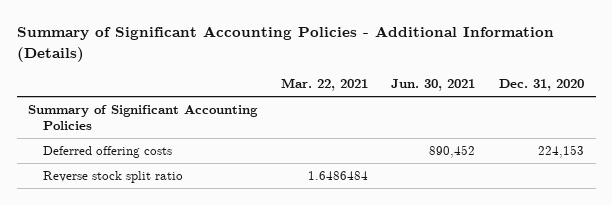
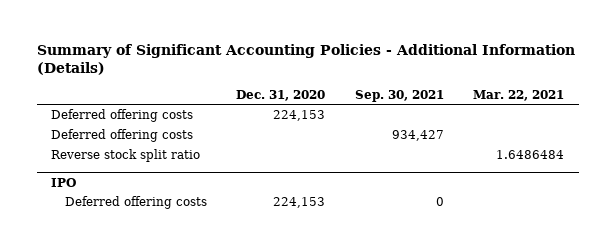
[391,79,476,92] Jun. 30, 2021 -> none
none -> [354,89,444,102] Sep. 30, 2021
[28,105,259,131] Summary of Significant Accounting Policies -> none
none -> [51,129,194,143] Deferred offering costs
none -> [51,177,77,187] IPO
none -> [64,196,207,210] Deferred offering costs

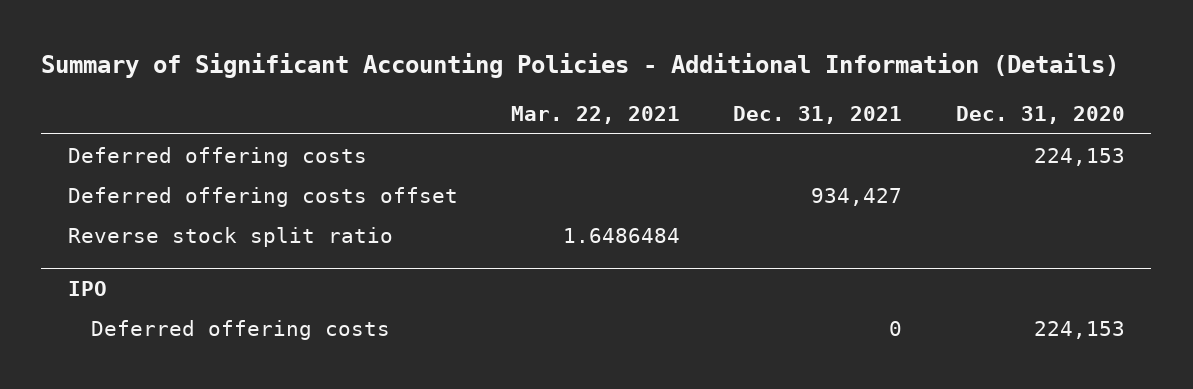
[354,89,444,102] Sep. 30, 2021 -> none
none -> [733,106,903,125] Dec. 31, 2021
[51,129,194,143] Deferred offering costs -> [67,186,458,207] Deferred offering costs offset

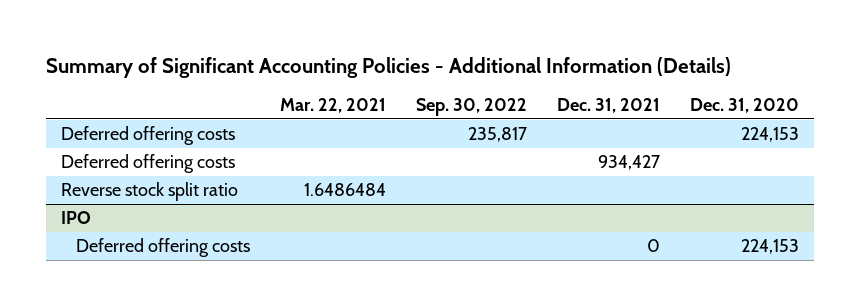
none -> [416,98,528,117] Sep. 30, 2022
[67,186,458,207] Deferred offering costs offset -> [60,153,235,173] Deferred offering costs

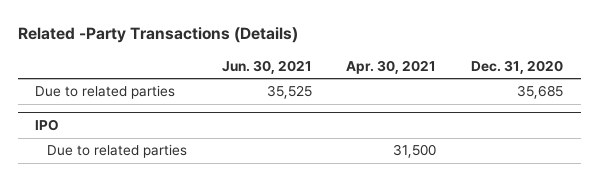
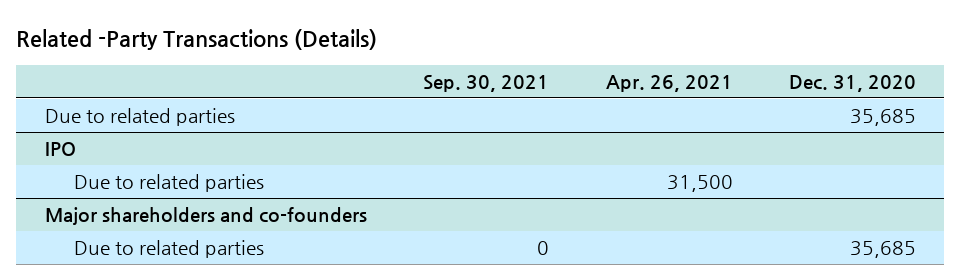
[221,59,312,74] Jun. 30, 2021 -> none
[346,59,437,74] Apr. 30, 2021 -> none
none -> [423,74,550,92] Sep. 30, 2021
none -> [605,74,733,92] Apr. 26, 2021
none -> [44,206,367,225] Major shareholders and co-founders
none -> [73,239,264,258] Due to related parties

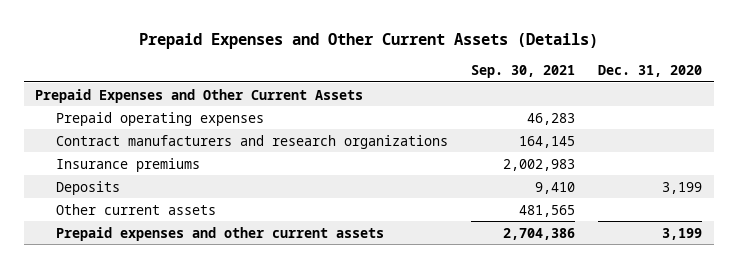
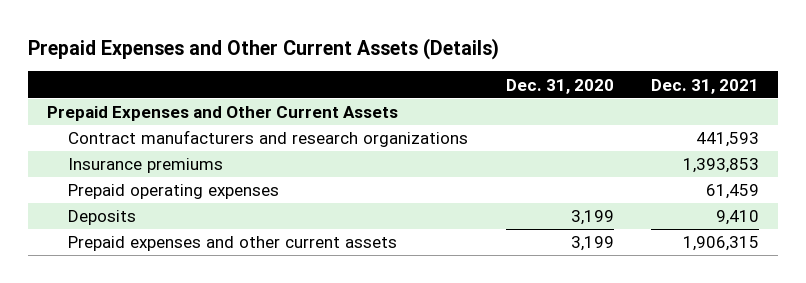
[471,65,576,79] Sep. 30, 2021 -> none
none -> [651,78,760,94] Dec. 31, 2021
[56,111,265,126] Prepaid operating expenses -> [68,184,280,200] Prepaid operating expenses
[56,203,217,215] Other current assets -> none

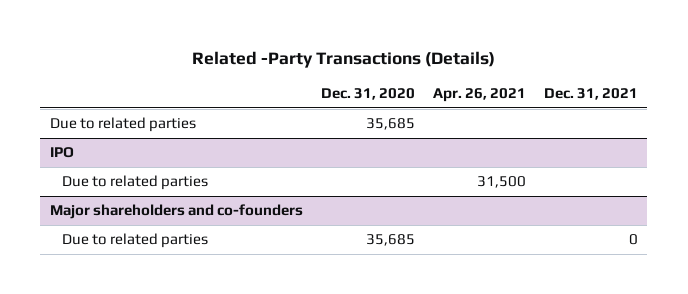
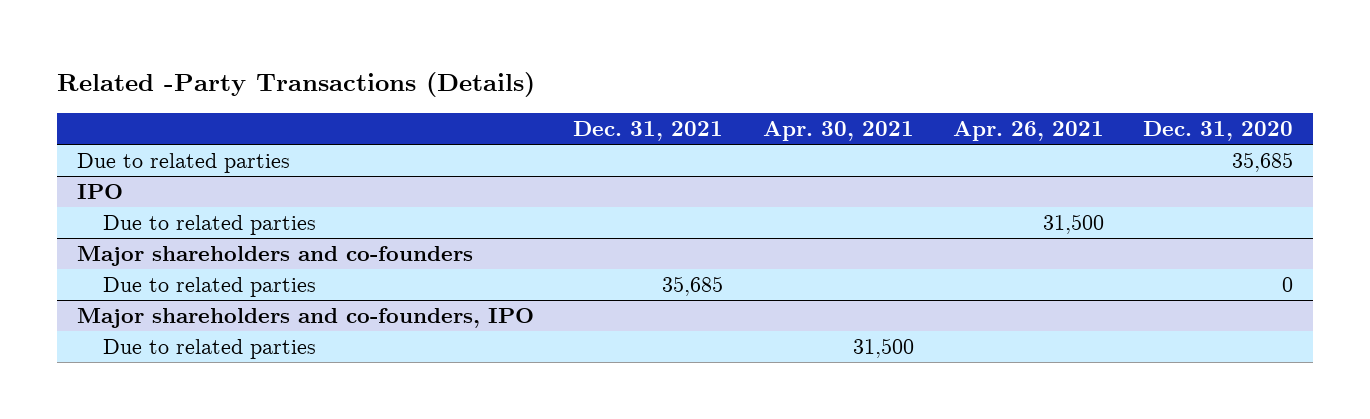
none -> [762,120,914,141] Apr. 30, 2021
[365,234,415,247] 35,685 -> [1282,277,1294,293] 0
[629,234,639,246] 0 -> [662,276,724,297] 35,685
none -> [77,308,535,329] Major shareholders and co-founders, IPO
none -> [103,339,317,360] Due to related parties

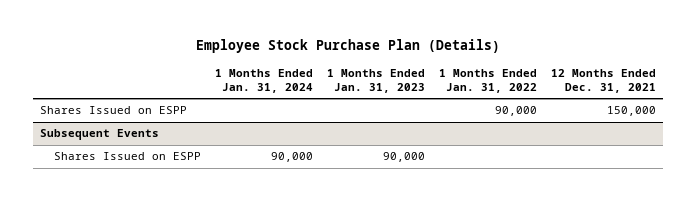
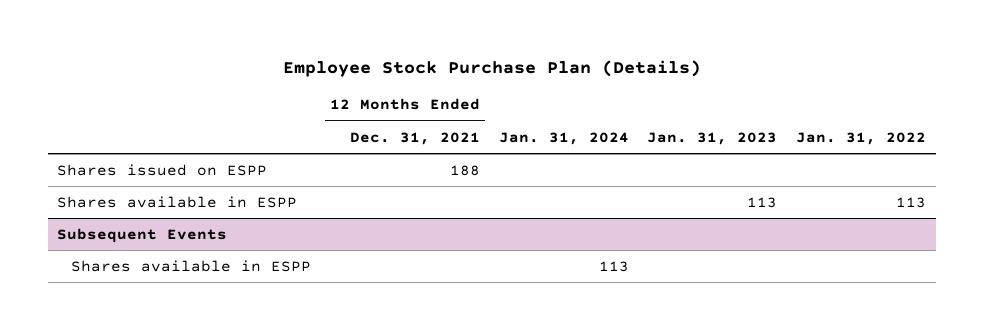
[214,68,313,94] 1 Months Ended Jan. 31, 2024 -> none
[326,68,425,94] 1 Months Ended Jan. 31, 2023 -> none
[438,68,537,94] 1 Months Ended Jan. 31, 2022 -> none
none -> [498,131,629,145] Jan. 31, 2024
none -> [647,131,778,145] Jan. 31, 2023
none -> [796,131,927,145] Jan. 31, 2022
[39,106,187,115] Shares Issued on ESPP -> [57,163,268,176] Shares issued on ESPP
[606,106,656,117] 150,000 -> [449,164,480,176] 188
none -> [57,195,298,208] Shares available in ESPP
[53,152,201,161] Shares Issued on ESPP -> none
none -> [71,259,312,272] Shares available in ESPP

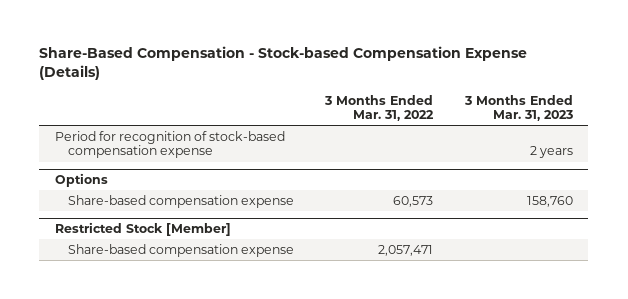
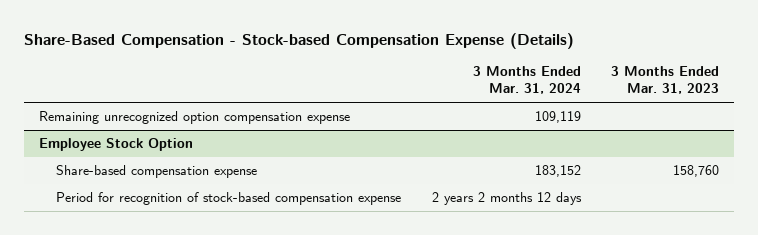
[324,94,435,122] 3 Months Ended Mar. 31, 2022 -> none
none -> [472,66,581,95] 3 Months Ended Mar. 31, 2024
[54,130,285,159] Period for recognition of stock-based compensation expense -> none
none -> [39,111,351,125] Remaining unrecognized option compensation expense
[54,173,108,188] Options -> [39,138,194,152] Employee Stock Option
[54,222,231,237] Restricted Stock [Member] -> none
[67,243,294,257] Share-based compensation expense -> none
none -> [56,192,402,206] Period for recognition of stock-based compensation expense

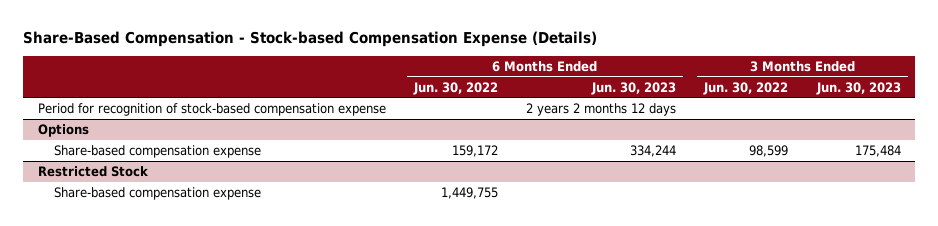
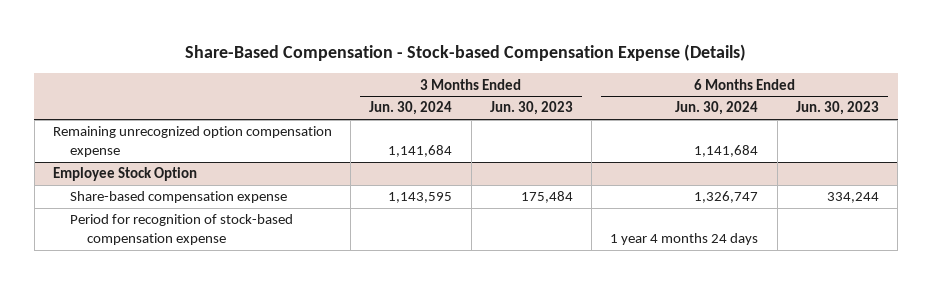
[412,81,498,95] Jun. 30, 2022 -> none
[703,81,789,95] Jun. 30, 2022 -> none
none -> [369,101,453,116] Jun. 30, 2024
none -> [675,101,759,116] Jun. 30, 2024
[37,103,386,117] Period for recognition of stock-based compensation expense -> none
none -> [53,126,333,158] Remaining unrecognized option compensation expense
[37,124,89,138] Options -> [53,167,198,182] Employee Stock Option
[37,166,148,178] Restricted Stock -> none
[53,187,261,201] Share-based compensation expense -> none
none -> [70,214,294,246] Period for recognition of stock-based compensation expense

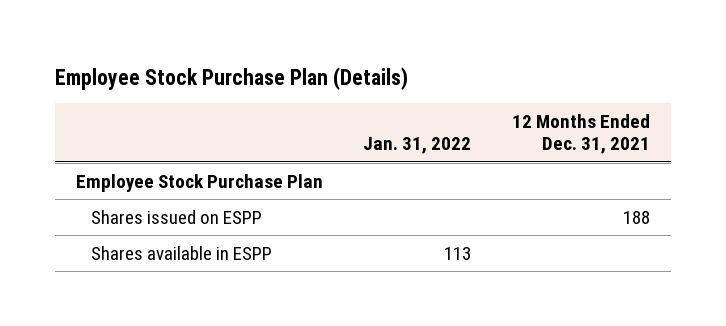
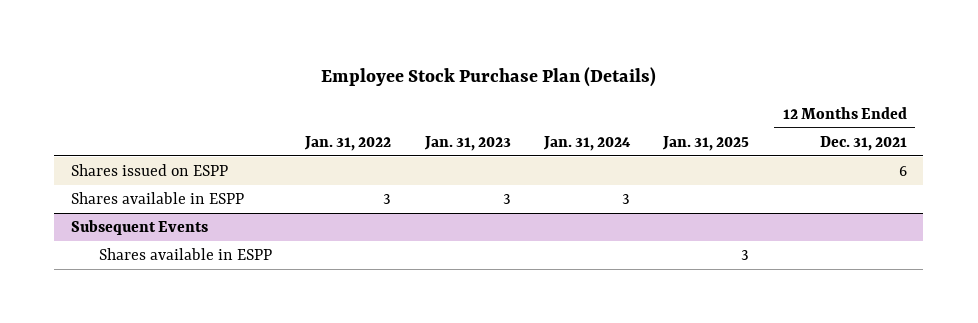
none -> [423,135,511,151] Jan. 31, 2023
none -> [542,135,631,151] Jan. 31, 2024
none -> [662,135,750,151] Jan. 31, 2025
[75,173,323,192] Employee Stock Purchase Plan -> none
[623,210,651,224] 188 -> [898,166,907,177] 6
[444,246,472,260] 113 -> [383,194,392,205] 3
none -> [70,220,208,236] Subsequent Events
none -> [99,248,273,261] Shares available in ESPP

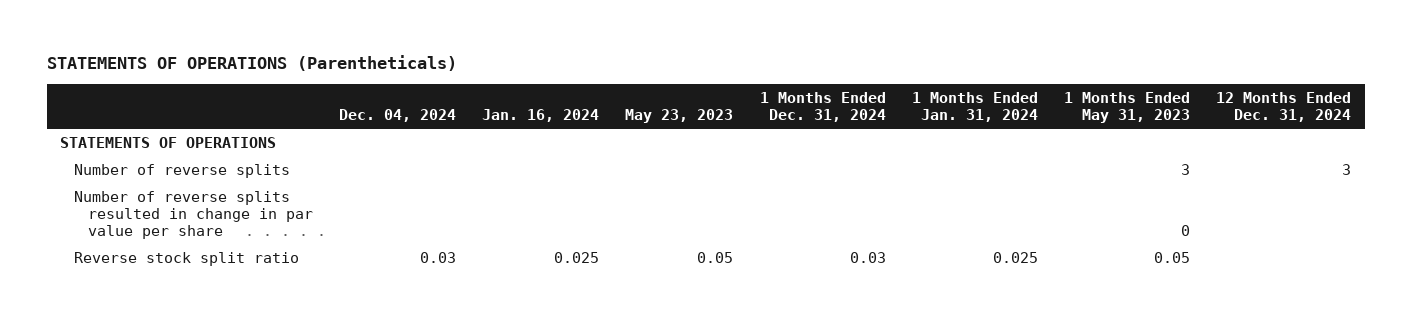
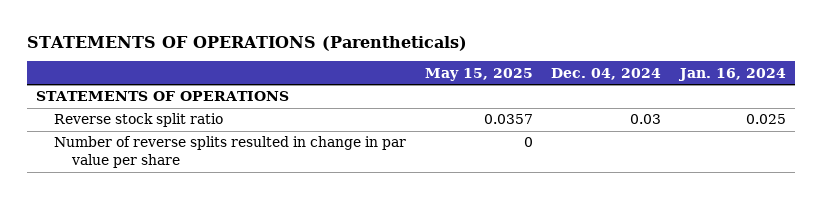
[625,109,734,124] May 23, 2023 -> none
[759,92,886,123] 1 Months Ended Dec. 31, 2024 -> none
[911,92,1038,123] 1 Months Ended Jan. 31, 2024 -> none
[1064,92,1191,124] 1 Months Ended May 31, 2023 -> none
[1216,92,1352,123] 12 Months Ended Dec. 31, 2024 -> none
none -> [424,67,533,81] May 15, 2025
[73,164,290,179] Number of reverse splits -> none
[73,191,313,240] Number of reverse splits resulted in change in par value per share -> [54,136,407,169] Number of reverse splits resulted in change in par value per share

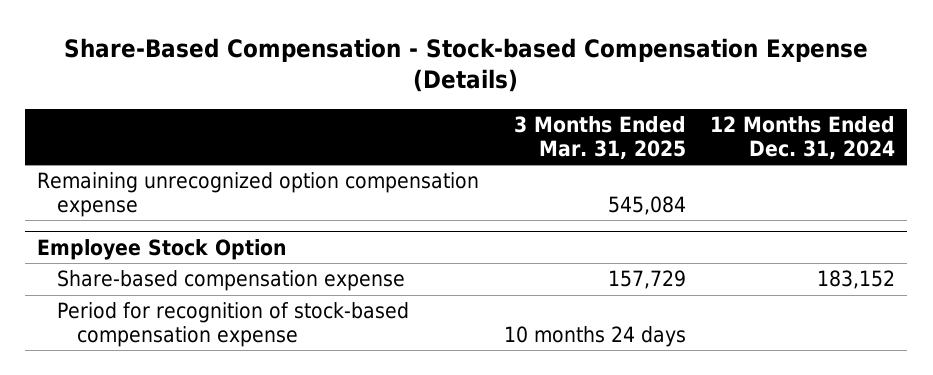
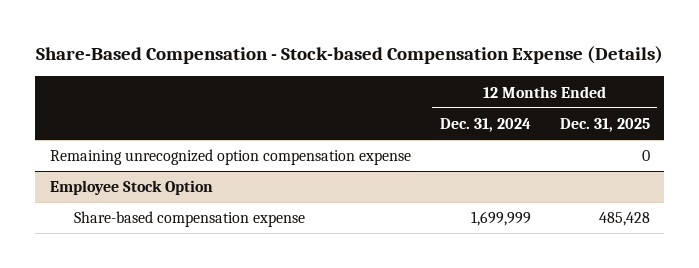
[513,115,686,159] 3 Months Ended Mar. 31, 2025 -> none
none -> [559,118,650,133] Dec. 31, 2025
[57,302,410,347] Period for recognition of stock-based compensation expense -> none
[817,270,896,290] 183,152 -> [470,211,531,227] 1,699,999

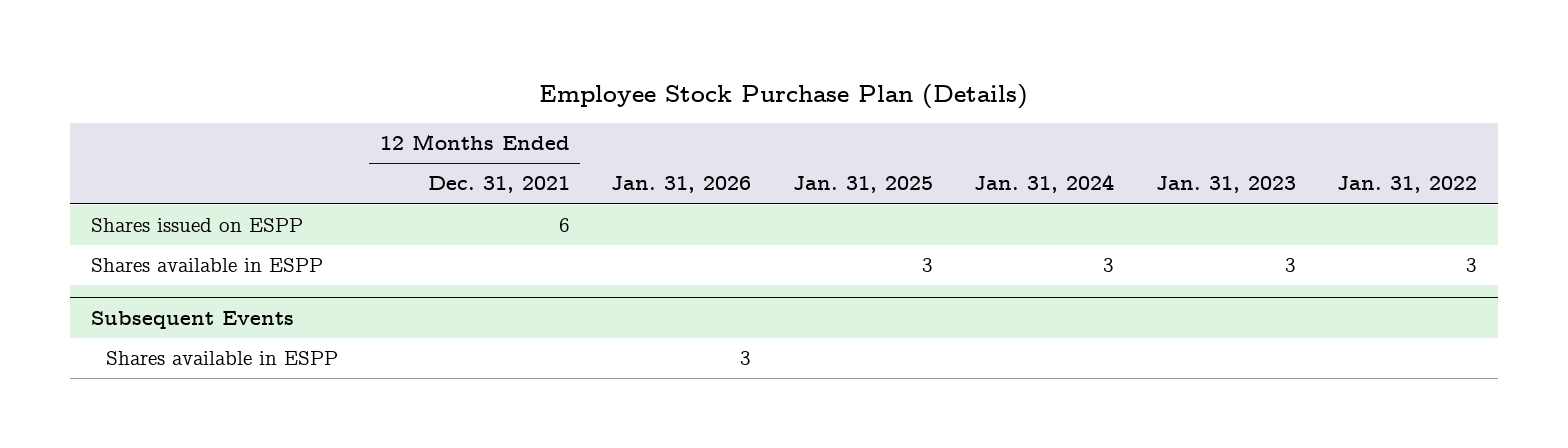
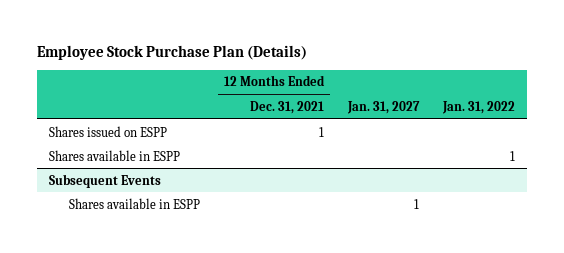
[611,176,752,194] Jan. 31, 2026 -> none
[792,176,933,194] Jan. 31, 2025 -> none
[974,174,1115,194] Jan. 31, 2024 -> none
[1155,176,1296,194] Jan. 31, 2023 -> none
none -> [347,100,421,114] Jan. 31, 2027
[558,218,570,233] 6 -> [319,126,325,137] 1
[1466,258,1478,273] 3 -> [509,150,515,161] 1

